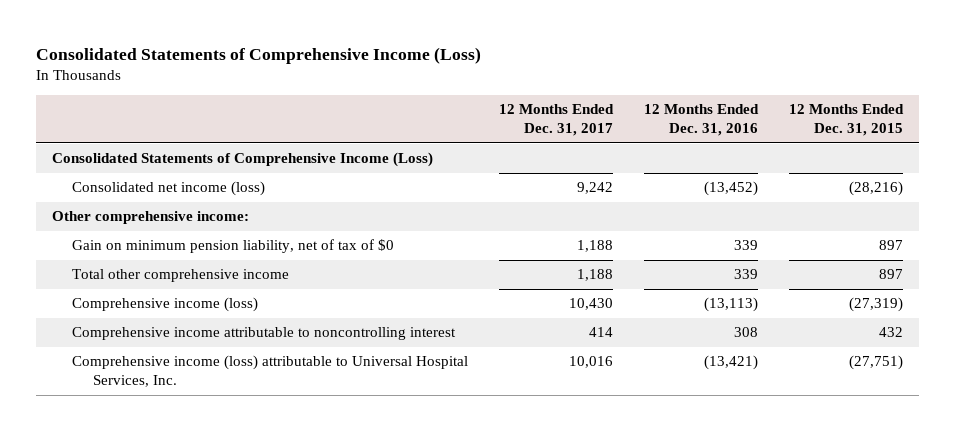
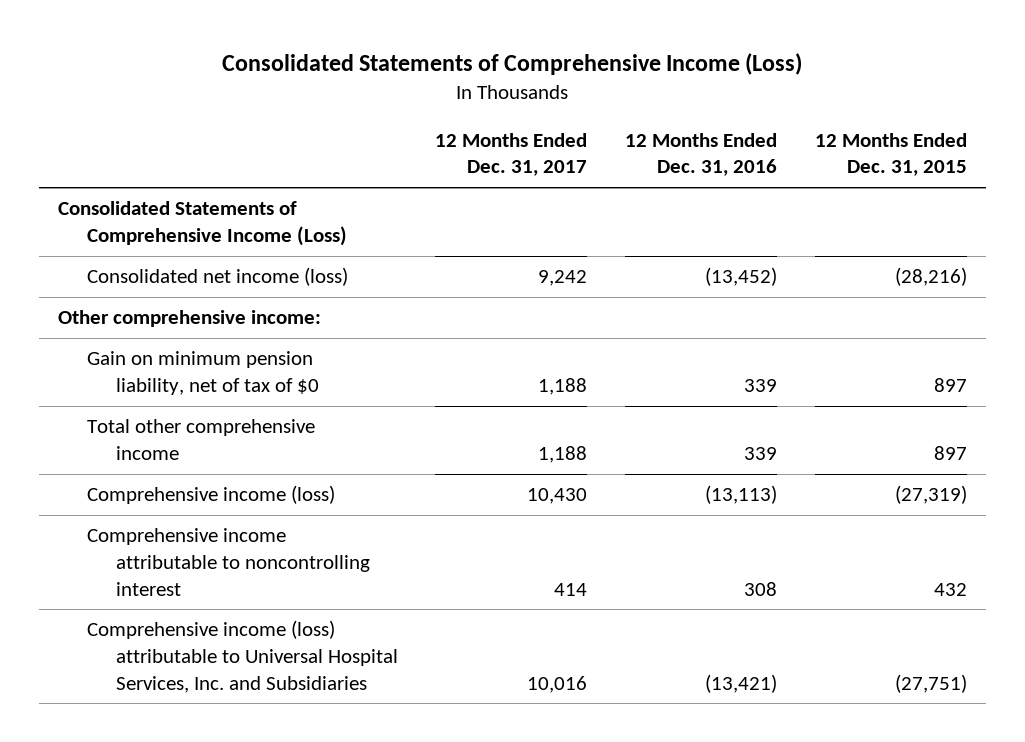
[72,355,469,388] Comprehensive income (loss) attributable to Universal Hospital Services, Inc. -> [86,620,398,693] Comprehensive income (loss) attributable to Universal Hospital Services, Inc. and Subsidiaries

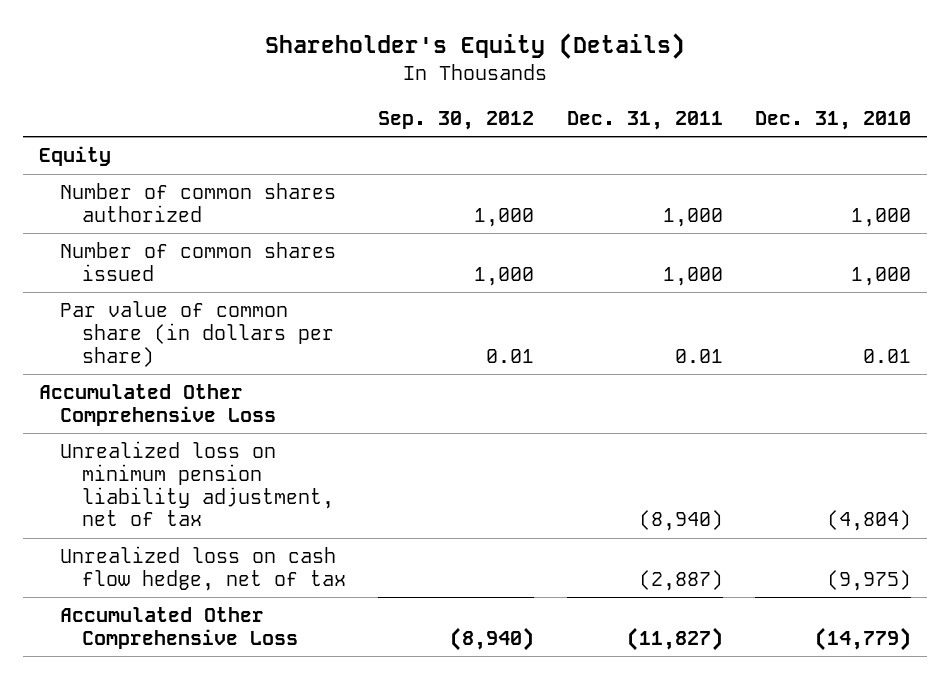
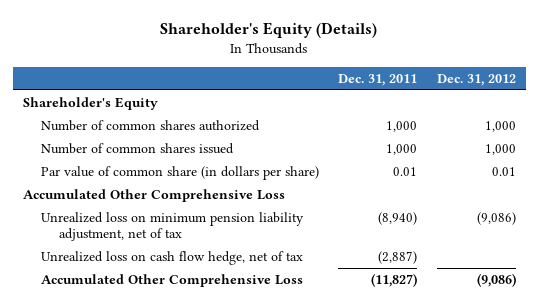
[378,110,535,130] Sep. 30, 2012 -> none
[755,110,912,130] Dec. 31, 2010 -> none
none -> [436,73,516,86] Dec. 31, 2012
[39,146,112,167] Equity -> [22,96,158,110] Shareholder's Equity

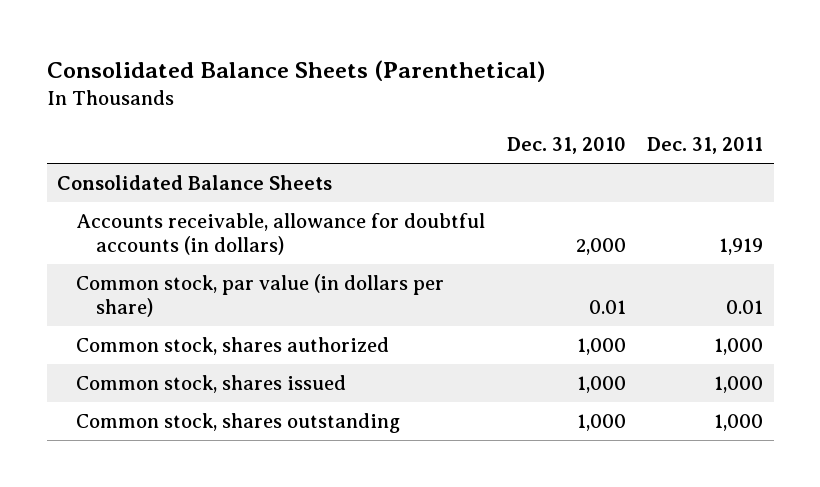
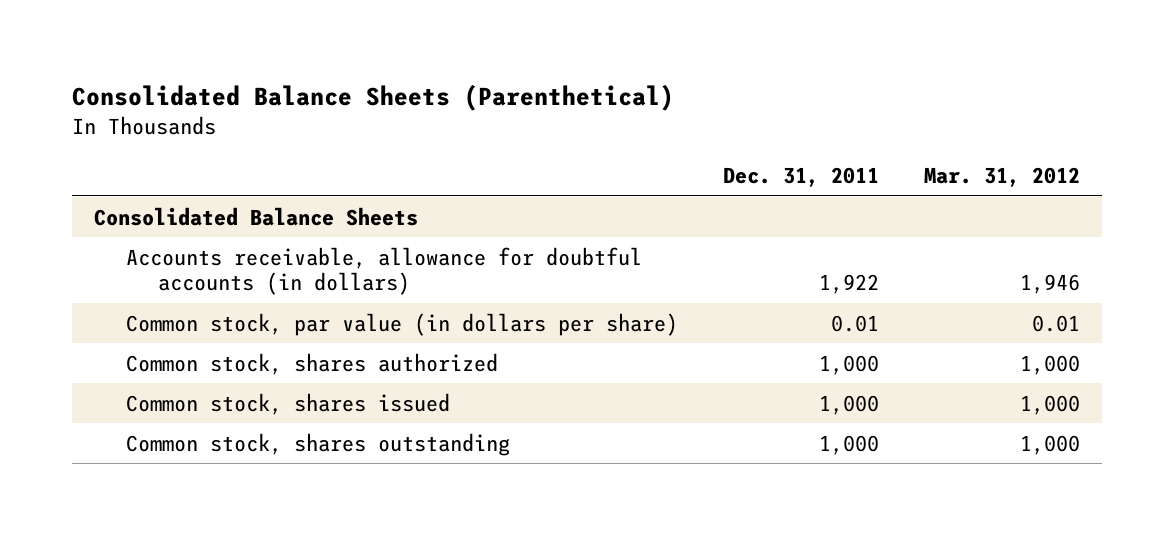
[506,137,626,155] Dec. 31, 2010 -> none
none -> [923,166,1080,187] Mar. 31, 2012
[719,238,764,256] 1,919 -> [818,274,879,295] 1,922

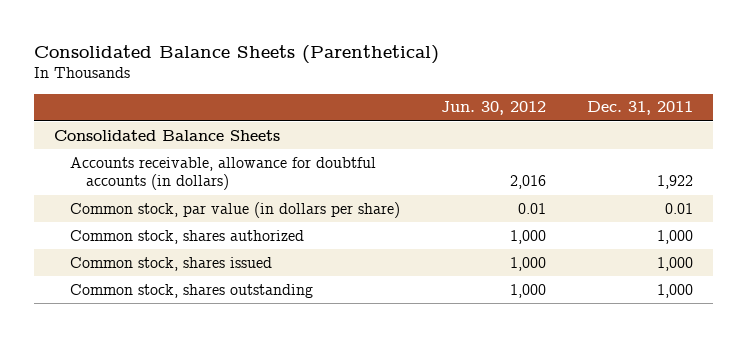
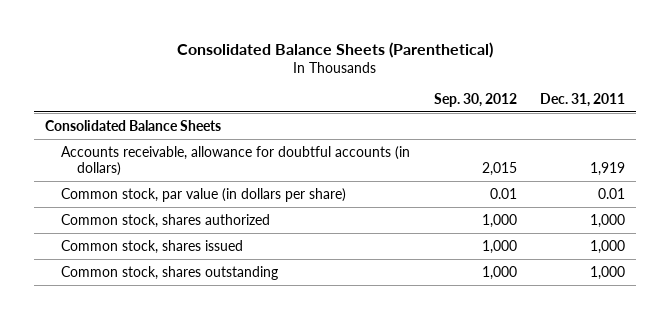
[440,101,546,116] Jun. 30, 2012 -> none
none -> [433,92,517,107] Sep. 30, 2012
[656,175,693,190] 1,922 -> [589,161,625,176] 1,919

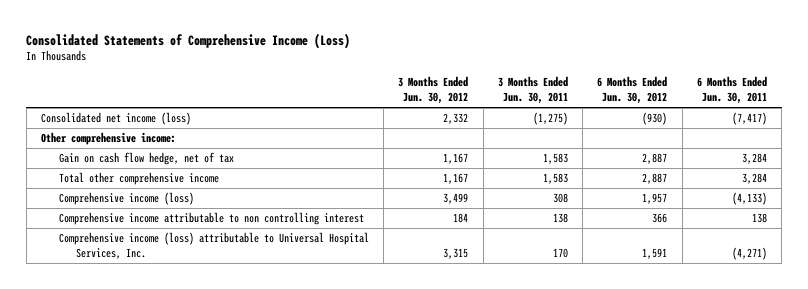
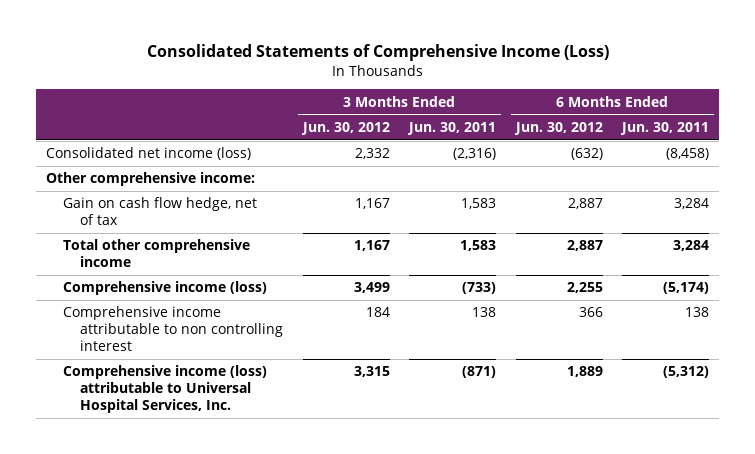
[532,112,568,126] (1,275) -> [453,148,497,161] (2,316)
[642,112,668,126] (930) -> [570,148,603,161] (632)
[732,112,768,126] (7,417) -> [666,148,710,161] (8,458)
[552,193,568,204] 308 -> [462,282,497,295] (733)
[642,193,668,205] 1,957 -> [566,282,603,294] 2,255
[732,192,768,206] (4,133) -> [663,282,710,295] (5,174)
[552,248,568,259] 170 -> [462,366,497,379] (871)
[642,248,668,260] 1,591 -> [566,366,603,378] 1,889
[732,247,768,261] (4,271) -> [663,366,710,379] (5,312)

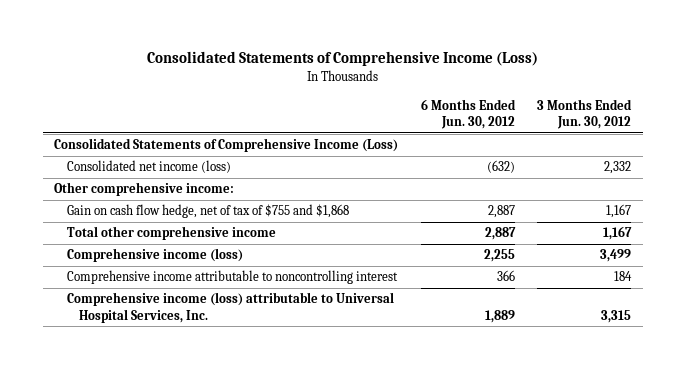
[407,121,497,135] Jun. 30, 2011 -> none
[620,121,710,135] Jun. 30, 2011 -> none
none -> [54,138,399,153] Consolidated Statements of Comprehensive Income (Loss)
[62,197,257,226] Gain on cash flow hedge, net of tax -> [66,204,349,219] Gain on cash flow hedge, net of tax of $755 and $1,868
[62,306,284,352] Comprehensive income attributable to non controlling interest -> [66,270,398,285] Comprehensive income attributable to noncontrolling interest

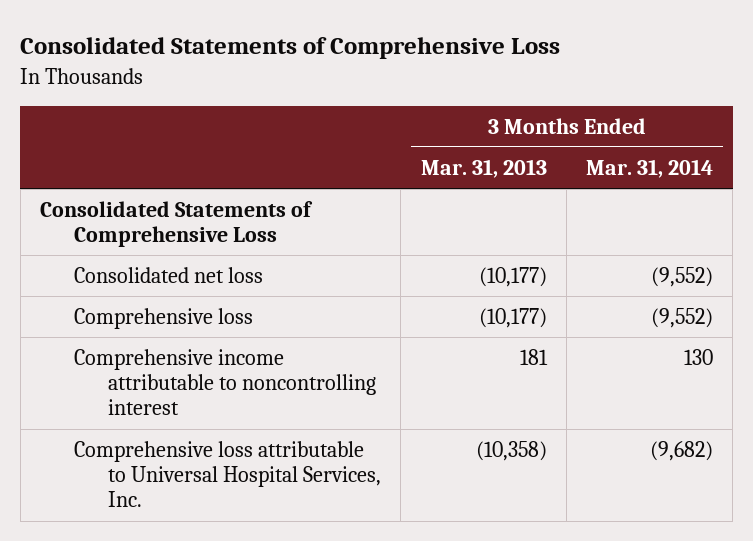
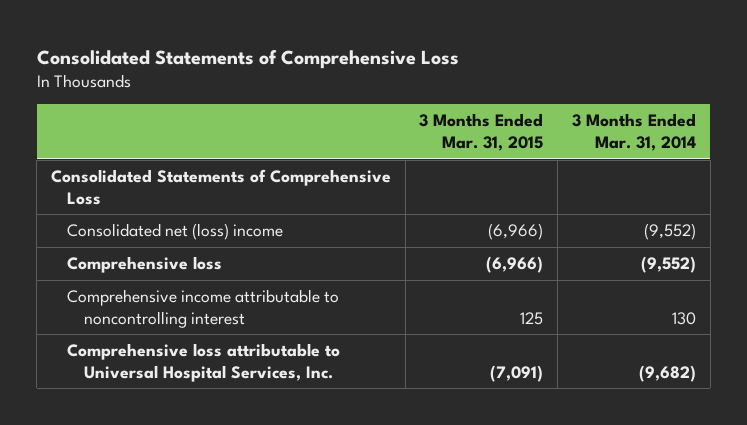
[420,159,547,179] Mar. 31, 2013 -> none
none -> [419,113,544,152] 3 Months Ended Mar. 31, 2015
[74,267,264,284] Consolidated net loss -> [67,223,284,241] Consolidated net (loss) income

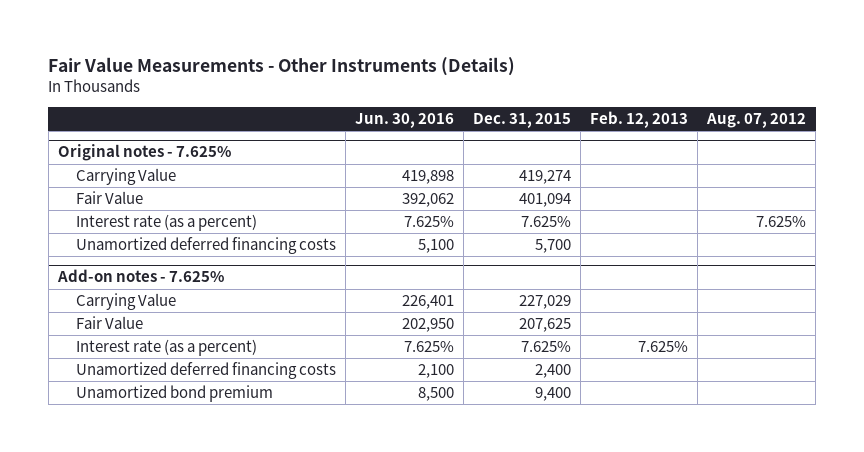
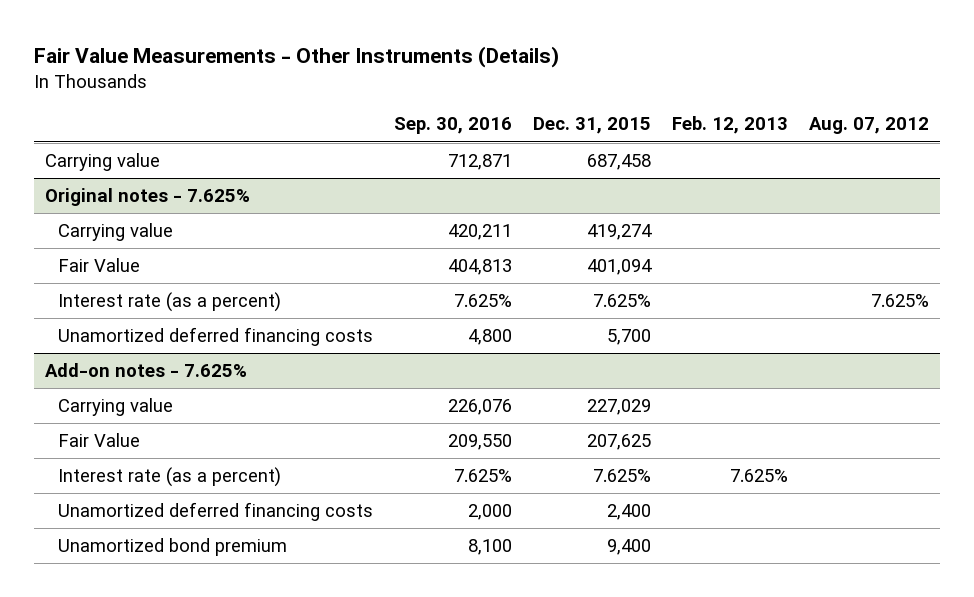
[355,112,455,128] Jun. 30, 2016 -> none
none -> [394,117,513,135] Sep. 30, 2016
none -> [44,153,160,172] Carrying value
[76,168,177,186] Carrying Value -> [58,223,174,242] Carrying value
[76,293,177,311] Carrying Value -> [58,398,174,417] Carrying value

